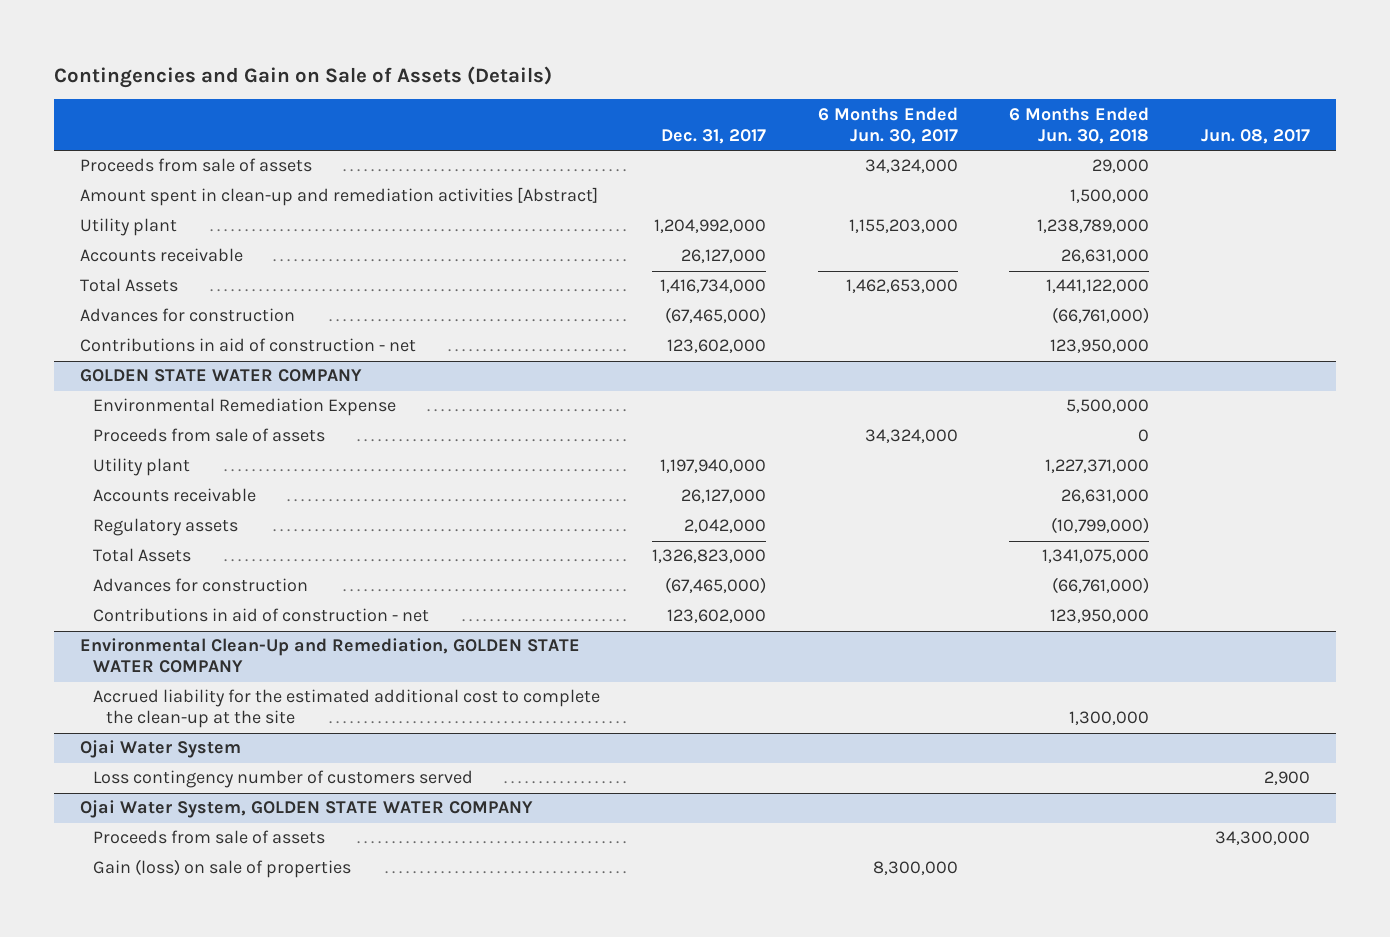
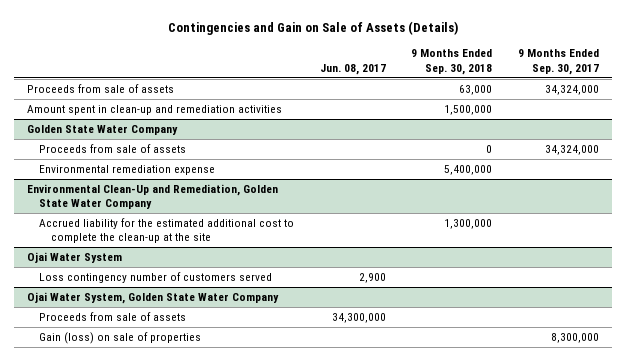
[660,128,766,144] Dec. 31, 2017 -> none
[817,106,958,144] 6 Months Ended Jun. 30, 2017 -> none
[1009,106,1150,144] 6 Months Ended Jun. 30, 2018 -> none
none -> [411,49,493,75] 9 Months Ended Sep. 30, 2018
none -> [518,49,600,75] 9 Months Ended Sep. 30, 2017
[79,218,177,237] Utility plant -> none
[79,248,243,263] Accounts receivable -> none
[79,278,178,293] Total Assets -> none
[79,308,295,323] Advances for construction -> none
[79,338,416,353] Contributions in aid of construction - net -> none
[93,398,397,417] Environmental Remediation Expense -> none
[79,187,598,207] Amount spent in clean-up and remediation activities [Abstract] -> [27,104,283,115] Amount spent in clean-up and remediation activities
[79,369,362,383] GOLDEN STATE WATER COMPANY -> [27,124,179,135] Golden State Water Company
[93,458,191,477] Utility plant -> none
[93,488,257,503] Accounts receivable -> none
[93,518,239,537] Regulatory assets -> none
[93,548,192,563] Total Assets -> none
[93,578,309,593] Advances for construction -> none
[93,608,430,623] Contributions in aid of construction - net -> none
none -> [38,164,215,175] Environmental remediation expense
[79,638,580,674] Environmental Clean-Up and Remediation, GOLDEN STATE WATER COMPANY -> [27,183,279,210] Environmental Clean-Up and Remediation, Golden State Water Company
[79,800,533,819] Ojai Water System, GOLDEN STATE WATER COMPANY -> [27,291,280,304] Ojai Water System, Golden State Water Company

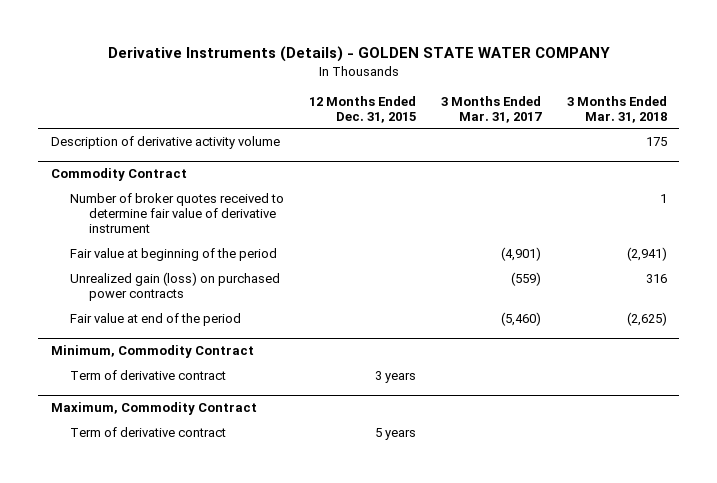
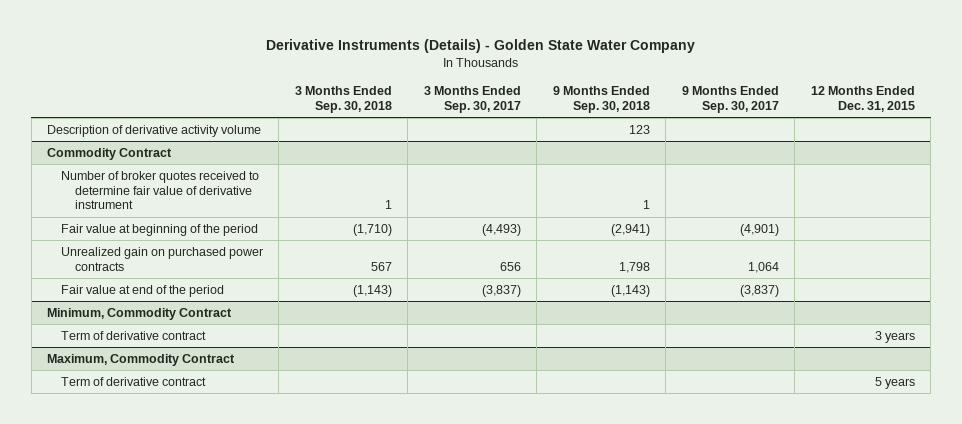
[107,46,610,63] Derivative Instruments (Details) - GOLDEN STATE WATER COMPANY -> [265,39,695,54] Derivative Instruments (Details) - Golden State Water Company
[441,95,543,123] 3 Months Ended Mar. 31, 2017 -> none
[566,95,667,123] 3 Months Ended Mar. 31, 2018 -> none
none -> [294,86,392,113] 3 Months Ended Sep. 30, 2018
none -> [423,86,521,113] 3 Months Ended Sep. 30, 2017
none -> [552,86,650,113] 9 Months Ended Sep. 30, 2018
none -> [681,86,779,113] 9 Months Ended Sep. 30, 2017
[69,272,280,301] Unrealized gain (loss) on purchased power contracts -> [61,246,264,271] Unrealized gain on purchased power contracts

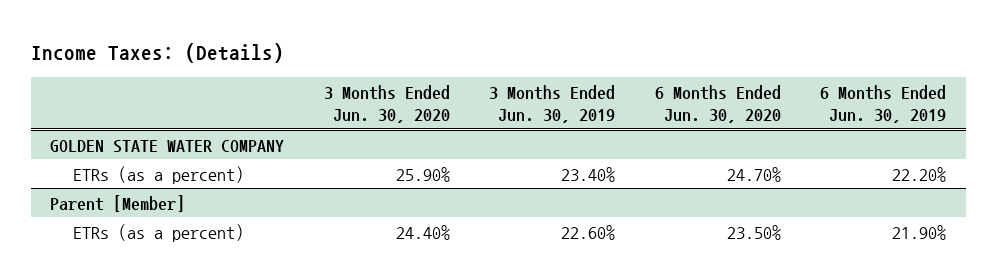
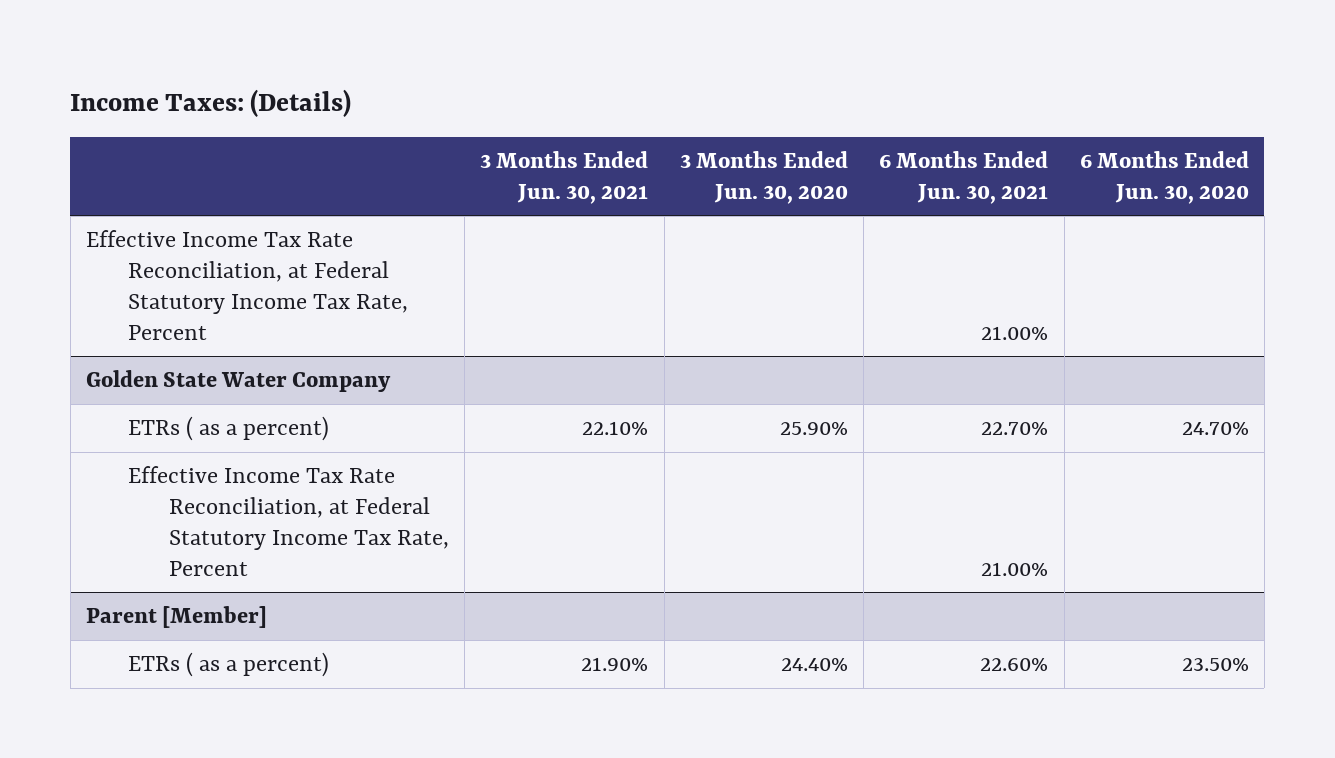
[489,84,616,123] 3 Months Ended Jun. 30, 2019 -> none
[819,84,946,123] 6 Months Ended Jun. 30, 2019 -> none
none -> [480,150,649,204] 3 Months Ended Jun. 30, 2021
none -> [879,150,1049,204] 6 Months Ended Jun. 30, 2021
none -> [86,230,408,340] Effective Income Tax Rate Reconciliation, at Federal Statutory Income Tax Rate, Percent
[50,139,285,153] GOLDEN STATE WATER COMPANY -> [86,370,392,393] Golden State Water Company
[72,165,244,184] ETRs (as a percent) -> [127,416,329,442] ETRs ( as a percent)
none -> [127,466,449,576] Effective Income Tax Rate Reconciliation, at Federal Statutory Income Tax Rate, Percent
[72,223,244,242] ETRs (as a percent) -> [127,652,329,678] ETRs ( as a percent)

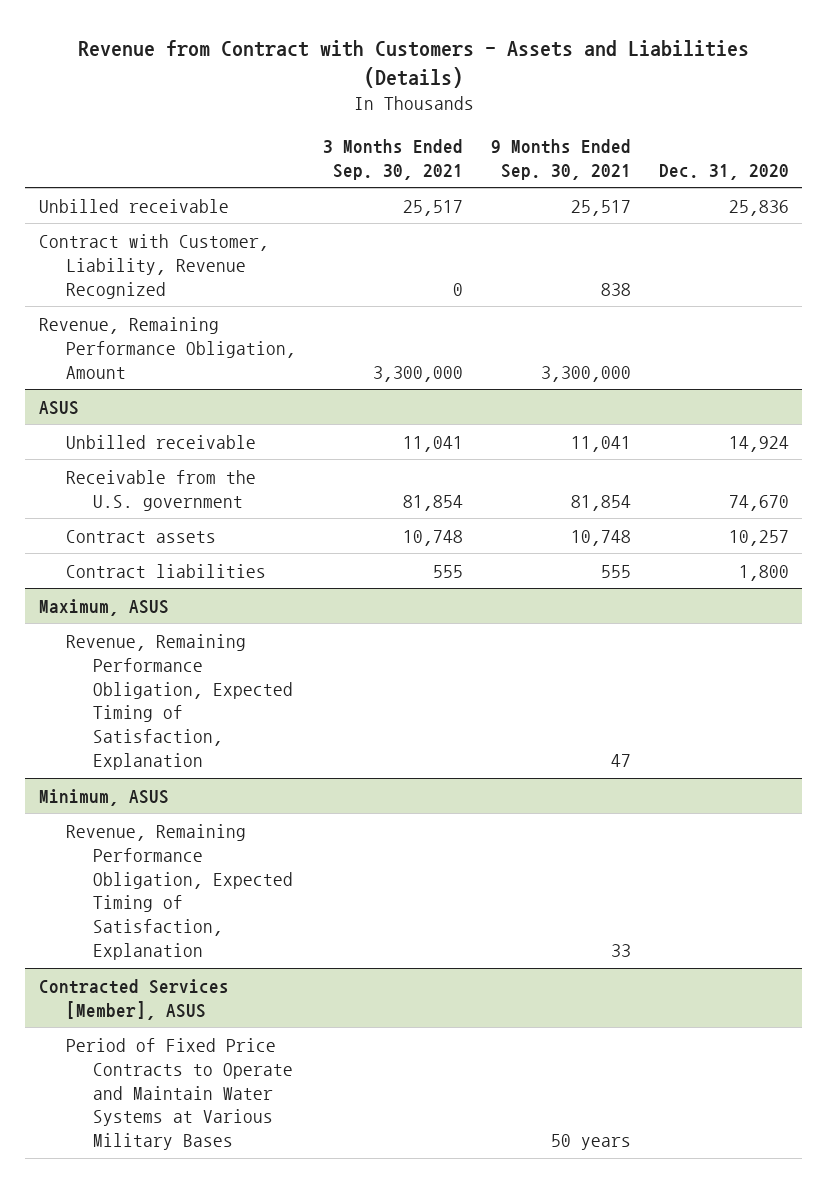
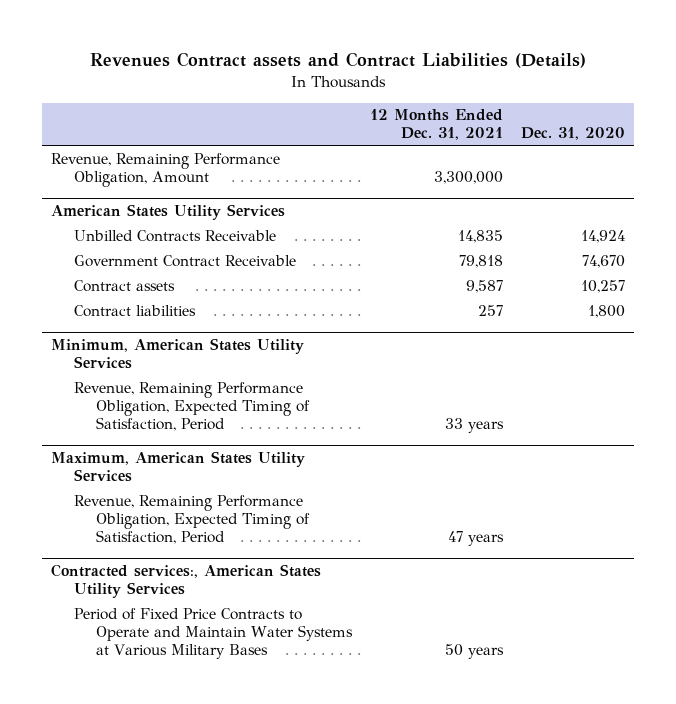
[77,39,749,88] Revenue from Contract with Customers - Assets and Liabilities (Details) -> [90,52,587,69] Revenues Contract assets and Contract Liabilities (Details)
[323,138,464,180] 3 Months Ended Sep. 30, 2021 -> none
[491,138,632,180] 9 Months Ended Sep. 30, 2021 -> none
none -> [370,109,504,141] 12 Months Ended Dec. 31, 2021
[38,198,229,213] Unbilled receivable -> none
[38,233,269,299] Contract with Customer, Liability, Revenue Recognized -> none
[38,400,79,415] ASUS -> [51,203,286,220] American States Utility Services
[65,434,256,449] Unbilled receivable -> [73,229,276,242] Unbilled Contracts Receivable
[65,469,256,511] Receivable from the U.S. government -> [73,254,296,267] Government Contract Receivable
[38,598,169,616] Maximum, ASUS -> none
[65,633,293,771] Revenue, Remaining Performance Obligation, Expected Timing of Satisfaction, Explanation -> none
[38,788,169,806] Minimum, ASUS -> none
[65,823,293,961] Revenue, Remaining Performance Obligation, Expected Timing of Satisfaction, Explanation -> none
[38,978,229,1020] Contracted Services [Member], ASUS -> none
[65,1037,293,1151] Period of Fixed Price Contracts to Operate and Maintain Water Systems at Various Military Bases -> none
none -> [51,337,305,369] Minimum, American States Utility Services
none -> [73,381,311,431] Revenue, Remaining Performance Obligation, Expected Timing of Satisfaction, Period
none -> [51,450,306,482] Maximum, American States Utility Services
none -> [73,494,311,544] Revenue, Remaining Performance Obligation, Expected Timing of Satisfaction, Period
none -> [51,563,322,598] Contracted services:, American States Utility Services
none -> [73,607,354,659] Period of Fixed Price Contracts to Operate and Maintain Water Systems at Various Military Bases

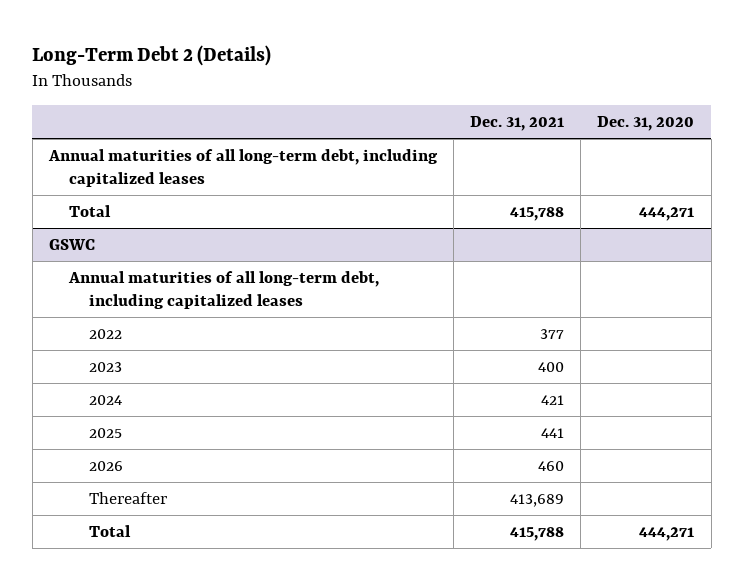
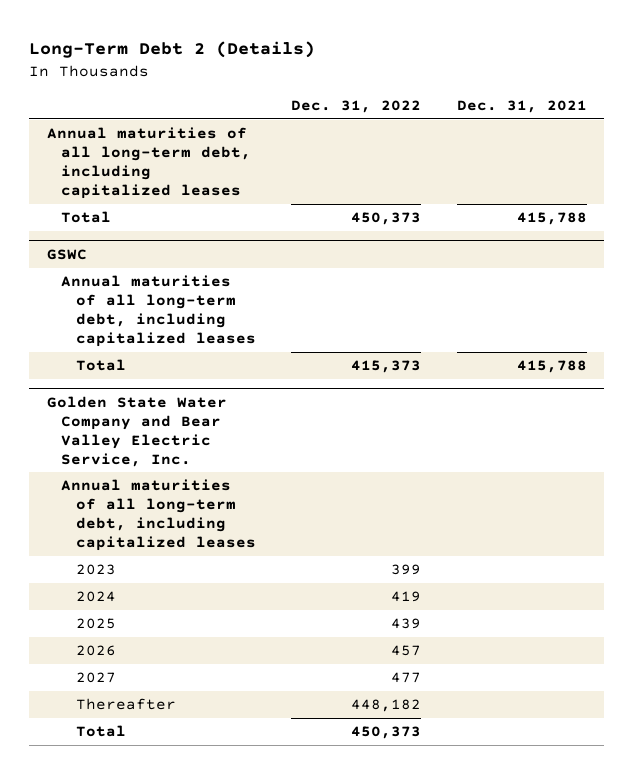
[597,115,695,131] Dec. 31, 2020 -> none
none -> [291,99,422,113] Dec. 31, 2022
[88,328,122,339] 2022 -> none
[88,361,122,372] 2023 -> none
[88,394,122,405] 2024 -> none
[88,427,122,438] 2025 -> none
[88,460,123,471] 2026 -> none
[88,491,167,504] Thereafter -> none
none -> [46,395,227,467] Golden State Water Company and Bear Valley Electric Service, Inc.
none -> [61,479,256,552] Annual maturities of all long-term debt, including capitalized leases
none -> [75,564,116,576] 2023
none -> [75,591,116,603] 2024
none -> [75,618,116,630] 2025
none -> [75,645,116,657] 2026
none -> [75,672,116,684] 2027
none -> [75,698,176,711] Thereafter
none -> [75,725,126,738] Total

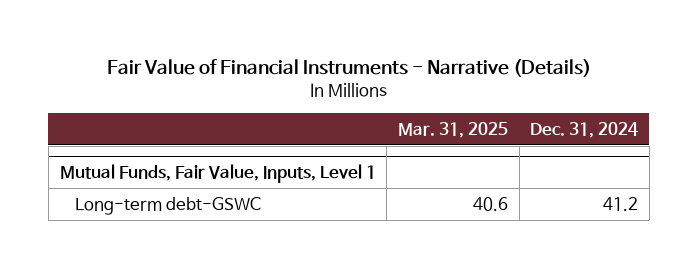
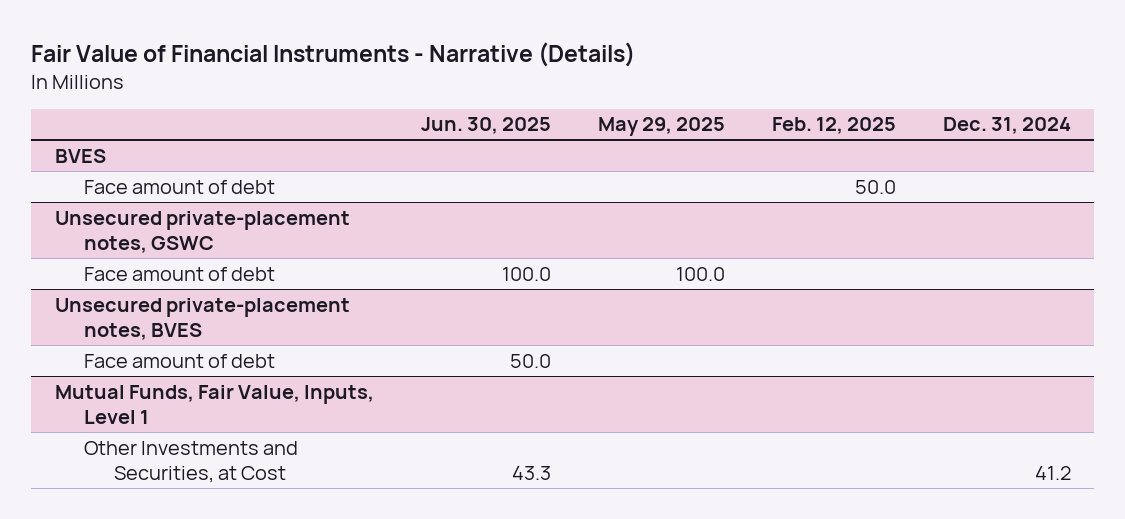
[397,121,508,138] Mar. 31, 2025 -> none
none -> [420,117,551,135] Jun. 30, 2025
none -> [597,117,725,137] May 29, 2025
none -> [771,117,896,135] Feb. 12, 2025
none -> [54,148,106,163] BVES
none -> [84,179,276,194] Face amount of debt
none -> [54,210,350,253] Unsecured private-placement notes, GSWC
none -> [84,266,276,281] Face amount of debt
none -> [54,297,350,340] Unsecured private-placement notes, BVES
none -> [84,353,276,368] Face amount of debt
[74,196,261,215] Long-term debt-GSWC -> [84,440,299,483] Other Investments and Securities, at Cost

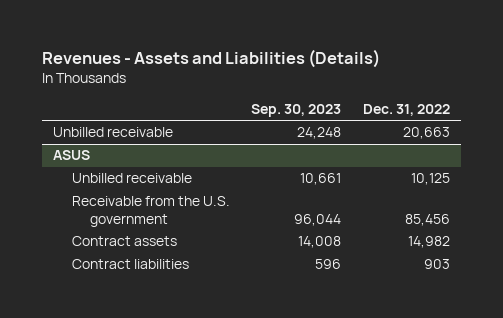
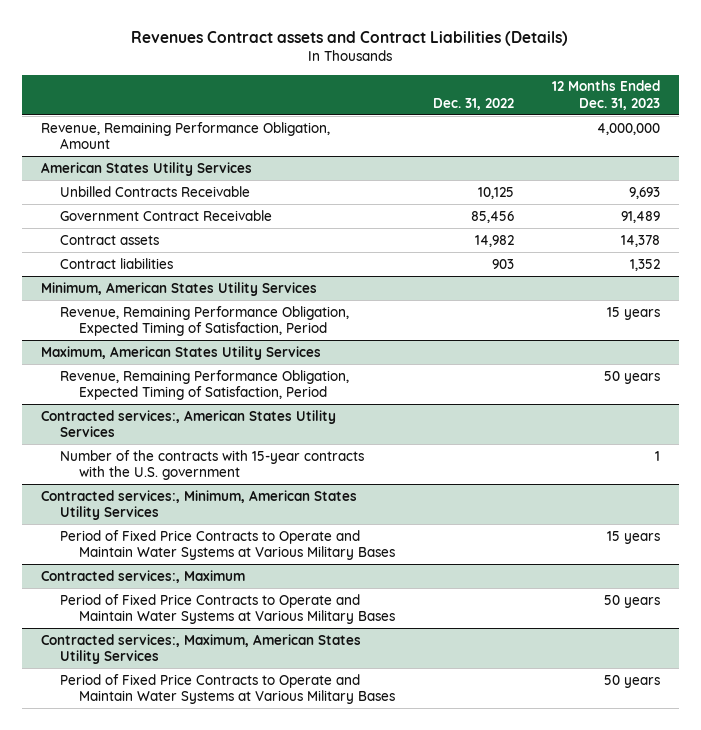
[42,49,381,69] Revenues - Assets and Liabilities (Details) -> [131,30,569,46] Revenues Contract assets and Contract Liabilities (Details)
[251,103,342,117] Sep. 30, 2023 -> none
none -> [552,80,661,110] 12 Months Ended Dec. 31, 2023
[53,127,174,138] Unbilled receivable -> none
none -> [40,121,330,150] Revenue, Remaining Performance Obligation, Amount
[53,150,91,161] ASUS -> [40,161,252,176] American States Utility Services
[71,173,192,184] Unbilled receivable -> [59,185,250,197] Unbilled Contracts Receivable
[71,196,230,227] Receivable from the U.S. government -> [59,209,272,221] Government Contract Receivable
none -> [40,281,317,296] Minimum, American States Utility Services
none -> [59,305,349,337] Revenue, Remaining Performance Obligation, Expected Timing of Satisfaction, Period
none -> [40,345,321,360] Maximum, American States Utility Services
none -> [59,369,349,401] Revenue, Remaining Performance Obligation, Expected Timing of Satisfaction, Period
none -> [40,409,336,438] Contracted services:, American States Utility Services
none -> [59,449,364,481] Number of the contracts with 15-year contracts with the U.S. government
none -> [40,489,357,521] Contracted services:, Minimum, American States Utility Services
none -> [59,529,396,561] Period of Fixed Price Contracts to Operate and Maintain Water Systems at Various Military Bases
none -> [40,569,245,583] Contracted services:, Maximum
none -> [59,593,396,625] Period of Fixed Price Contracts to Operate and Maintain Water Systems at Various Military Bases
none -> [40,633,361,665] Contracted services:, Maximum, American States Utility Services
none -> [59,673,396,705] Period of Fixed Price Contracts to Operate and Maintain Water Systems at Various Military Bases

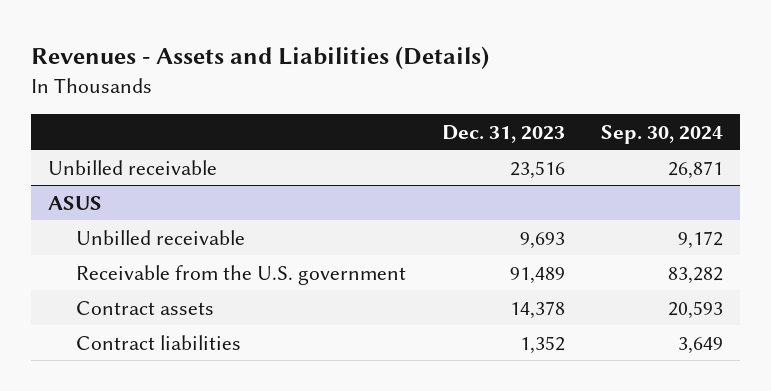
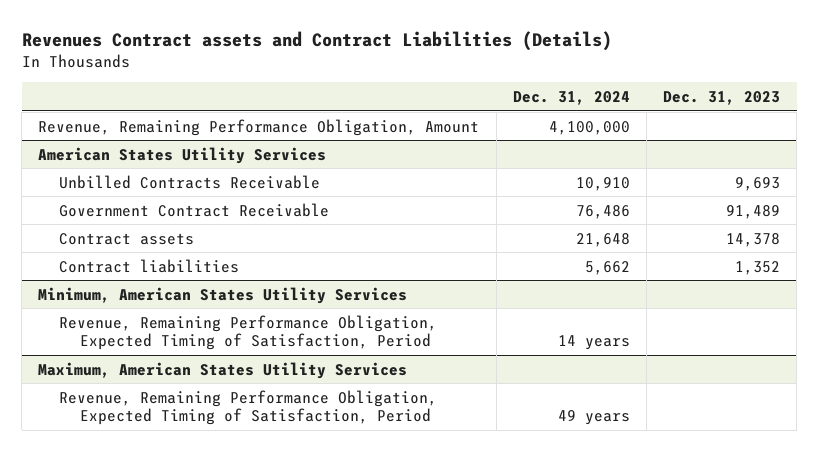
[30,45,489,69] Revenues - Assets and Liabilities (Details) -> [21,30,612,51] Revenues Contract assets and Contract Liabilities (Details)
[600,124,723,144] Sep. 30, 2024 -> none
none -> [512,90,630,105] Dec. 31, 2024
[48,159,218,175] Unbilled receivable -> none
none -> [38,118,480,136] Revenue, Remaining Performance Obligation, Amount
[48,195,103,210] ASUS -> [38,146,327,164] American States Utility Services
[76,229,246,245] Unbilled receivable -> [59,174,321,189] Unbilled Contracts Receivable
[76,264,407,285] Receivable from the U.S. government -> [59,202,330,217] Government Contract Receivable
none -> [38,286,408,304] Minimum, American States Utility Services
none -> [59,314,438,351] Revenue, Remaining Performance Obligation, Expected Timing of Satisfaction, Period
none -> [38,361,408,379] Maximum, American States Utility Services
none -> [59,389,438,426] Revenue, Remaining Performance Obligation, Expected Timing of Satisfaction, Period

